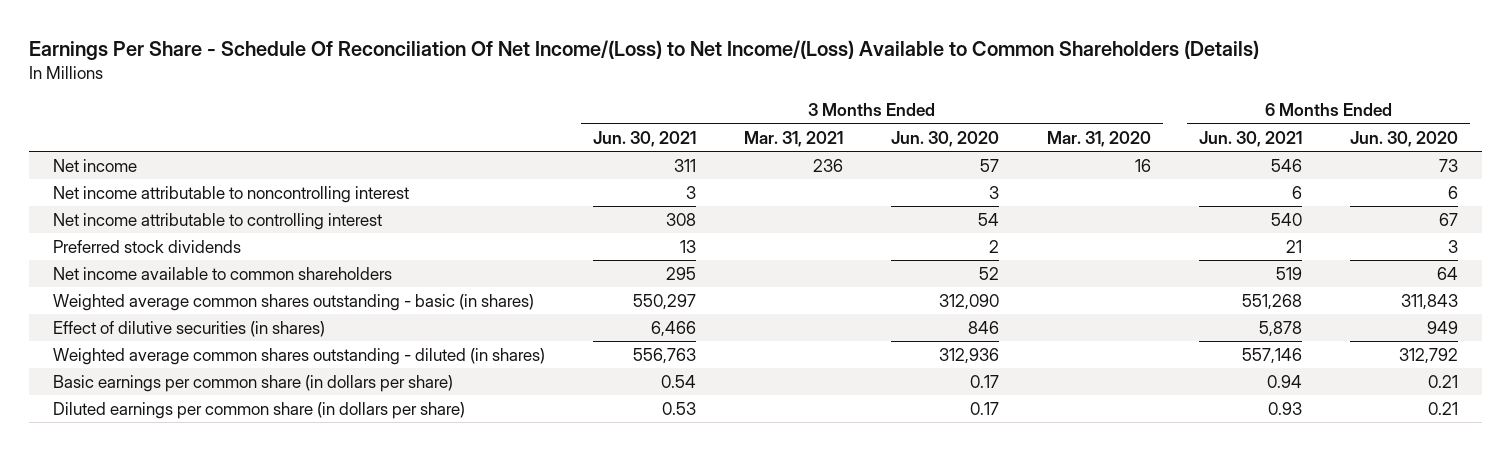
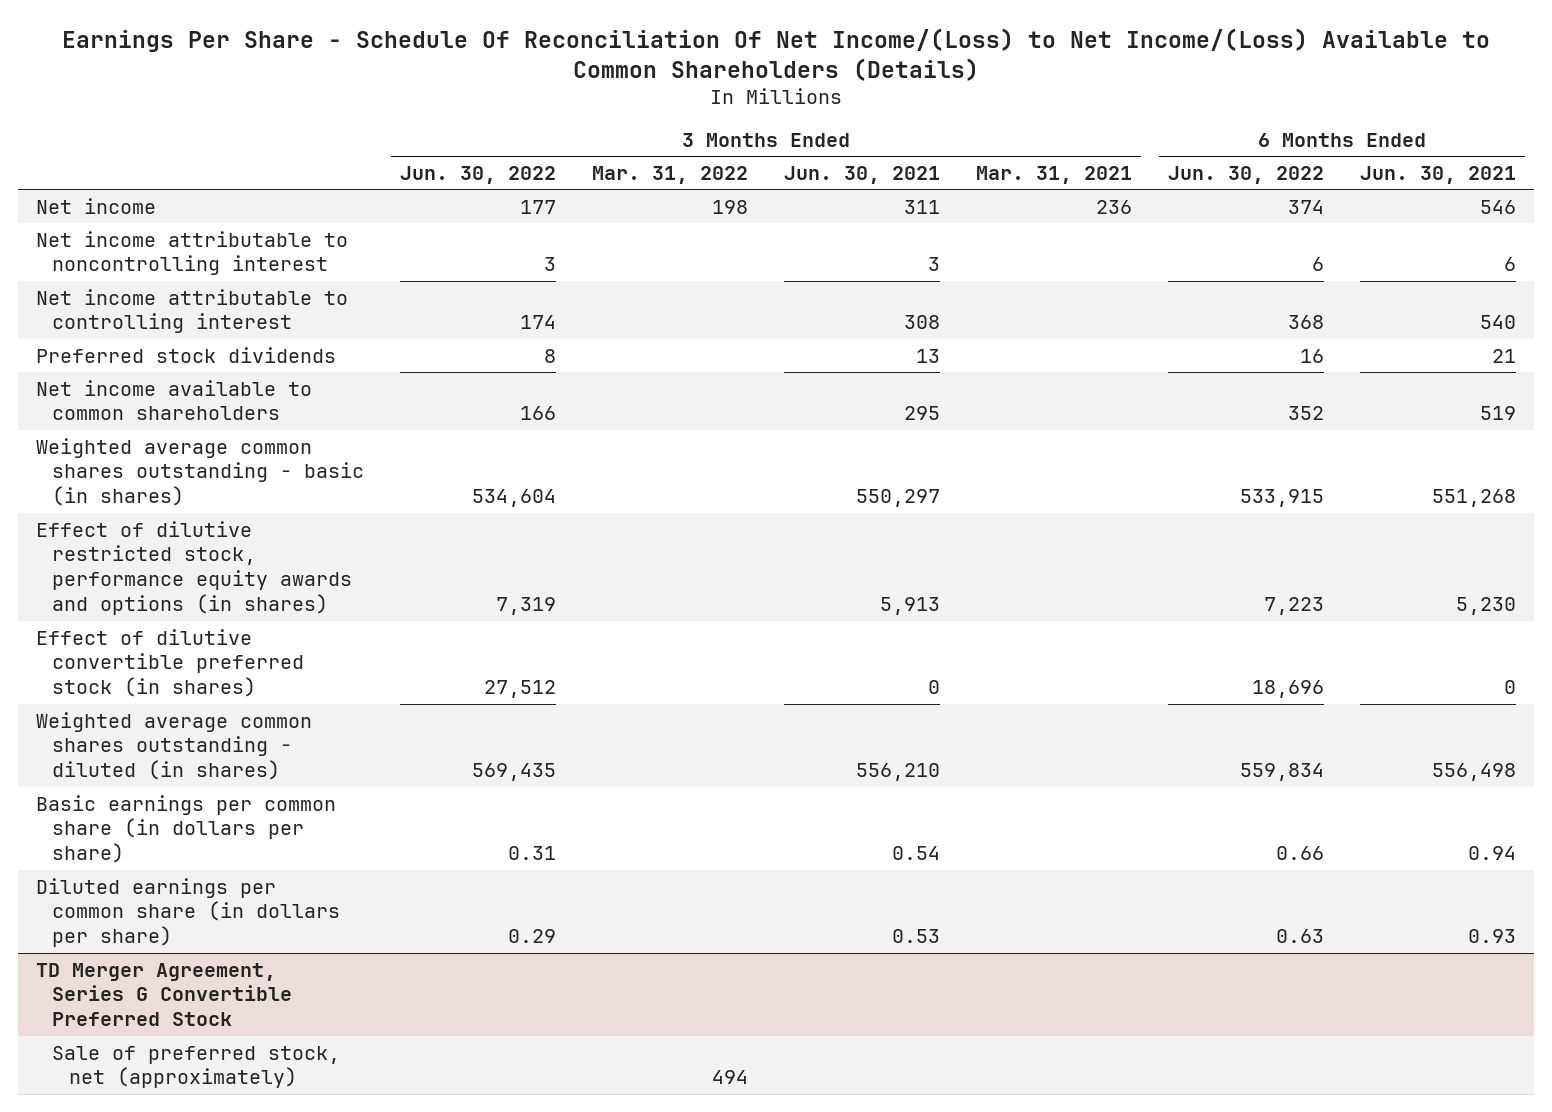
[891,130,1000,147] Jun. 30, 2020 -> none
[1047,130,1152,147] Mar. 31, 2020 -> none
[1350,130,1459,147] Jun. 30, 2020 -> none
none -> [400,165,557,184] Jun. 30, 2022
none -> [592,165,749,184] Mar. 31, 2022
none -> [1168,165,1325,184] Jun. 30, 2022
none -> [35,520,353,616] Effect of dilutive restricted stock, performance equity awards and options (in shares)
[53,320,326,337] Effect of dilutive securities (in shares) -> [35,628,305,698] Effect of dilutive convertible preferred stock (in shares)
[651,320,697,337] 6,466 -> [928,680,941,695] 0
[1259,320,1303,337] 5,878 -> [1504,680,1517,695] 0
[633,347,697,364] 556,763 -> [856,763,941,782] 556,210
[1242,347,1303,364] 557,146 -> [1432,763,1517,782] 556,498
none -> [35,962,293,1027] TD Merger Agreement, Series G Convertible Preferred Stock
none -> [52,1045,341,1089] Sale of preferred stock, net (approximately)

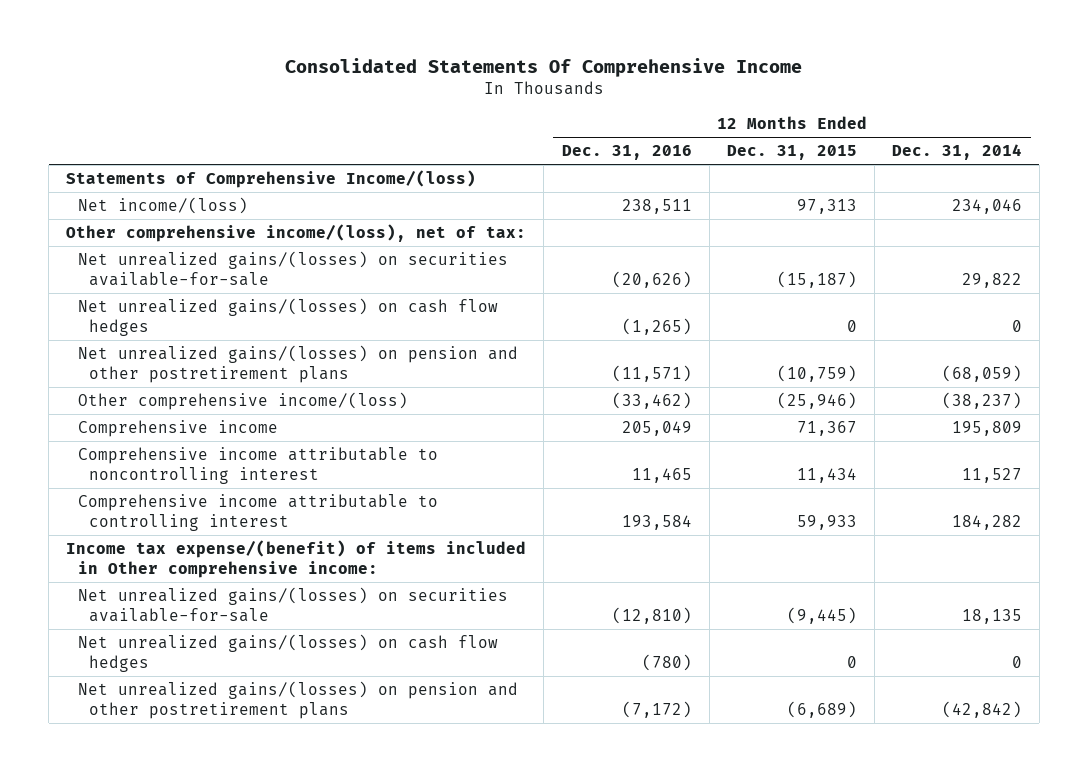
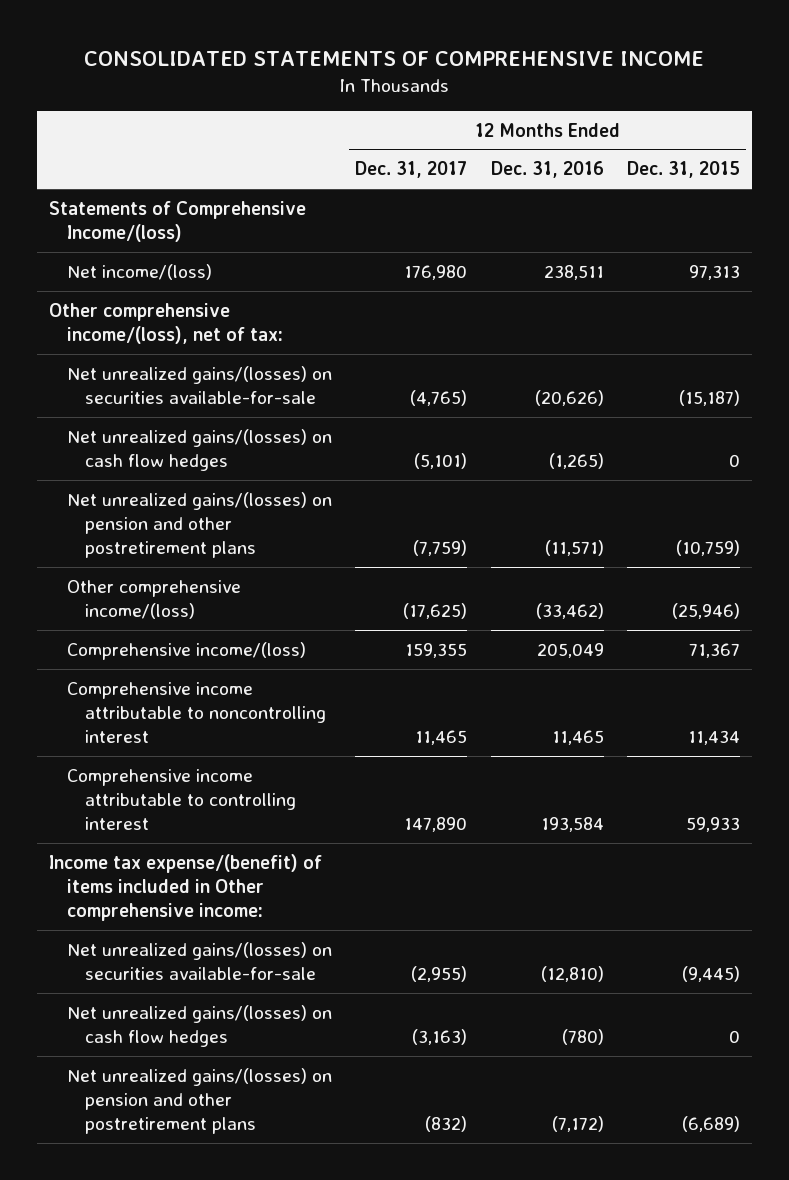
[285,58,803,78] Consolidated Statements Of Comprehensive Income -> [84,51,705,67] CONSOLIDATED STATEMENTS OF COMPREHENSIVE INCOME
[891,144,1022,161] Dec. 31, 2014 -> none
none -> [355,161,468,179] Dec. 31, 2017
[77,420,278,438] Comprehensive income -> [66,641,306,660] Comprehensive income/(loss)

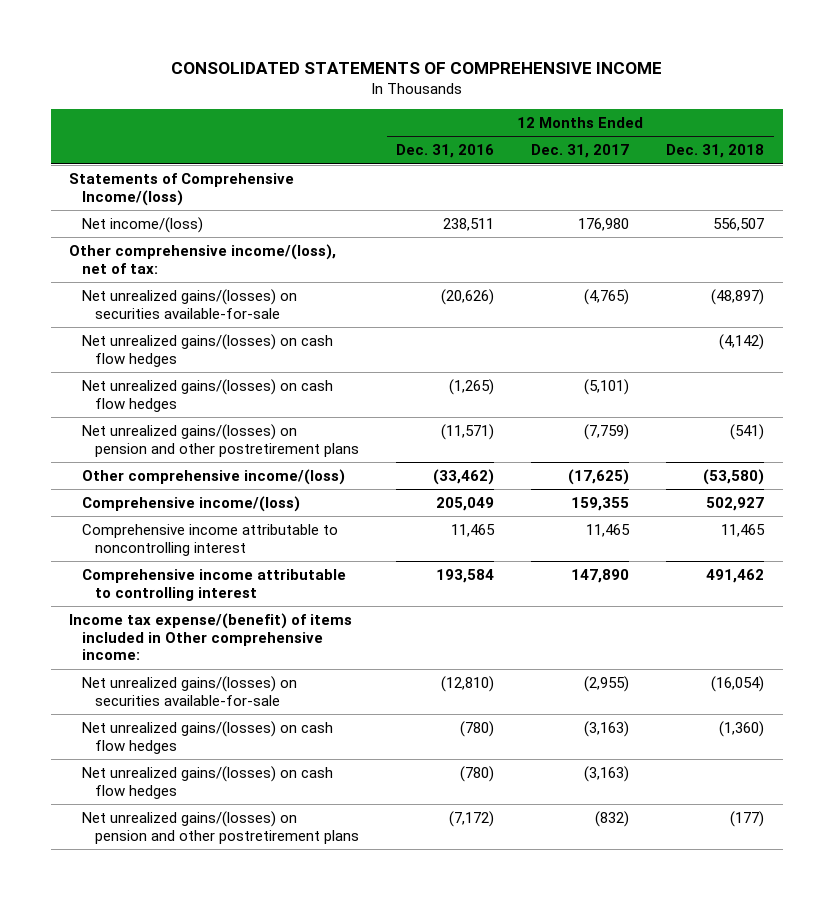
[627,161,741,179] Dec. 31, 2015 -> none
none -> [666,144,765,159] Dec. 31, 2018
none -> [82,333,334,367] Net unrealized gains/(losses) on cash flow hedges
none -> [82,765,334,799] Net unrealized gains/(losses) on cash flow hedges

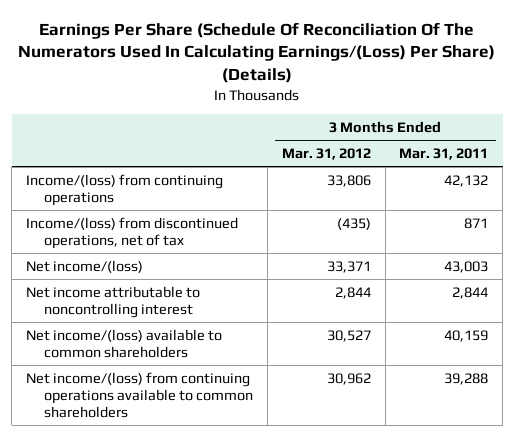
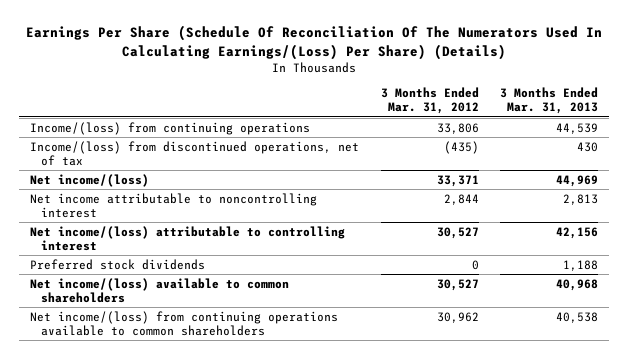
[399,147,489,160] Mar. 31, 2011 -> none
none -> [500,87,599,115] 3 Months Ended Mar. 31, 2013
none -> [29,225,345,251] Net income/(loss) attributable to controlling interest
none -> [29,258,205,270] Preferred stock dividends

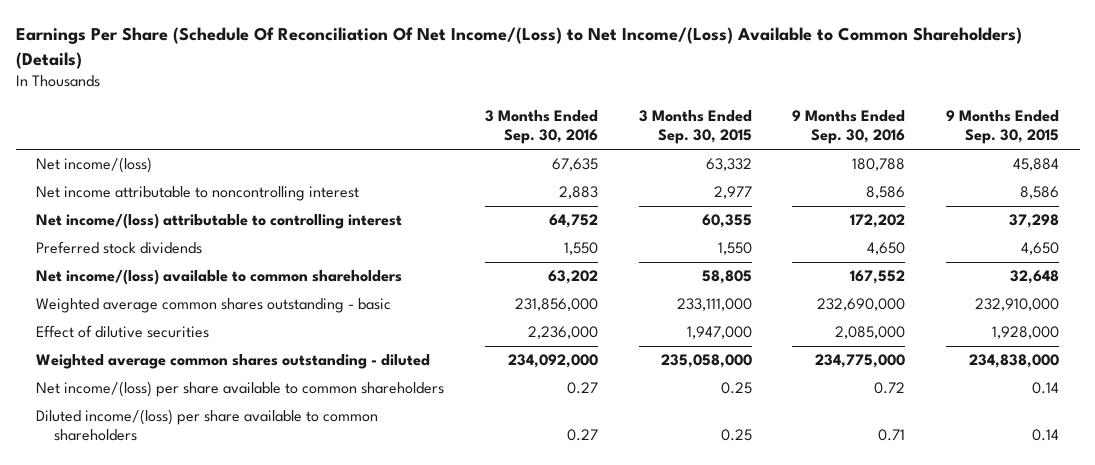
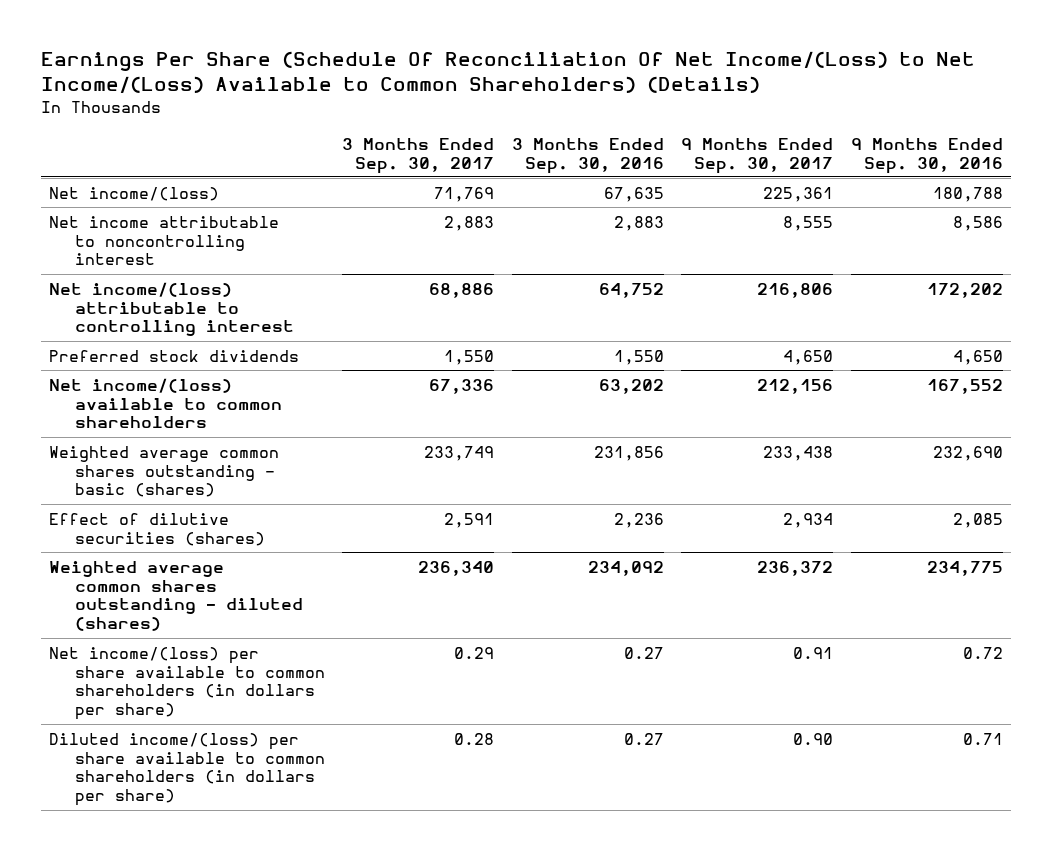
[638,110,752,145] 3 Months Ended Sep. 30, 2015 -> none
[946,110,1060,145] 9 Months Ended Sep. 30, 2015 -> none
none -> [342,137,495,174] 3 Months Ended Sep. 30, 2017
none -> [681,137,834,174] 9 Months Ended Sep. 30, 2017
[35,298,391,314] Weighted average common shares outstanding - basic -> [49,445,280,498] Weighted average common shares outstanding - basic (shares)
[514,298,598,312] 231,856,000 -> [593,445,664,461] 231,856
[817,298,906,312] 232,690,000 -> [932,445,1003,461] 232,690
[35,325,209,339] Effect of dilutive securities -> [49,512,266,546] Effect of dilutive securities (shares)
[527,326,598,340] 2,236,000 -> [613,512,664,528] 2,236
[835,326,906,340] 2,085,000 -> [952,512,1003,528] 2,085
[35,354,430,370] Weighted average common shares outstanding - diluted -> [49,560,304,632] Weighted average common shares outstanding - diluted (shares)
[507,354,598,369] 234,092,000 -> [587,560,664,576] 234,092
[815,354,906,369] 234,775,000 -> [926,560,1003,576] 234,775
[35,381,444,398] Net income/(loss) per share available to common shareholders -> [49,646,326,721] Net income/(loss) per share available to common shareholders (in dollars per share)
[35,409,378,442] Diluted income/(loss) per share available to common shareholders -> [49,732,326,807] Diluted income/(loss) per share available to common shareholders (in dollars per share)

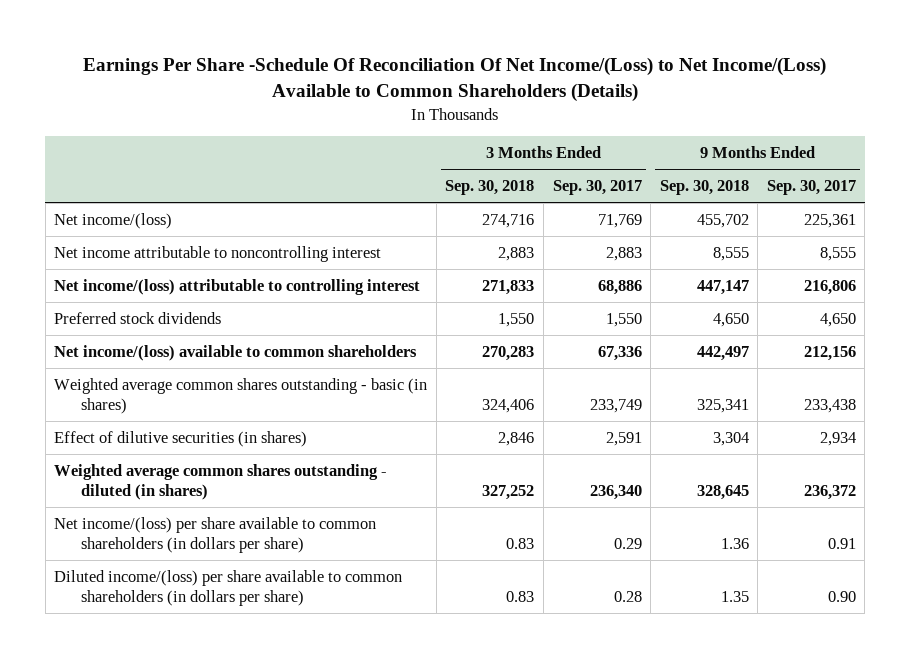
[40,50,975,93] Earnings Per Share (Schedule Of Reconciliation Of Net Income/(Loss) to Net Income/(Loss) Available to Common Shareholders) (Details) -> [83,57,827,102] Earnings Per Share -Schedule Of Reconciliation Of Net Income/(Loss) to Net Income/(Loss) Available to Common Shareholders (Details)
[511,137,664,174] 3 Months Ended Sep. 30, 2016 -> none
[850,137,1003,174] 9 Months Ended Sep. 30, 2016 -> none
none -> [445,179,535,195] Sep. 30, 2018
none -> [659,179,749,195] Sep. 30, 2018
[49,445,280,498] Weighted average common shares outstanding - basic (shares) -> [54,377,428,414] Weighted average common shares outstanding - basic (in shares)
[49,512,266,546] Effect of dilutive securities (shares) -> [54,430,308,447] Effect of dilutive securities (in shares)
[49,560,304,632] Weighted average common shares outstanding - diluted (shares) -> [54,463,388,500] Weighted average common shares outstanding - diluted (in shares)

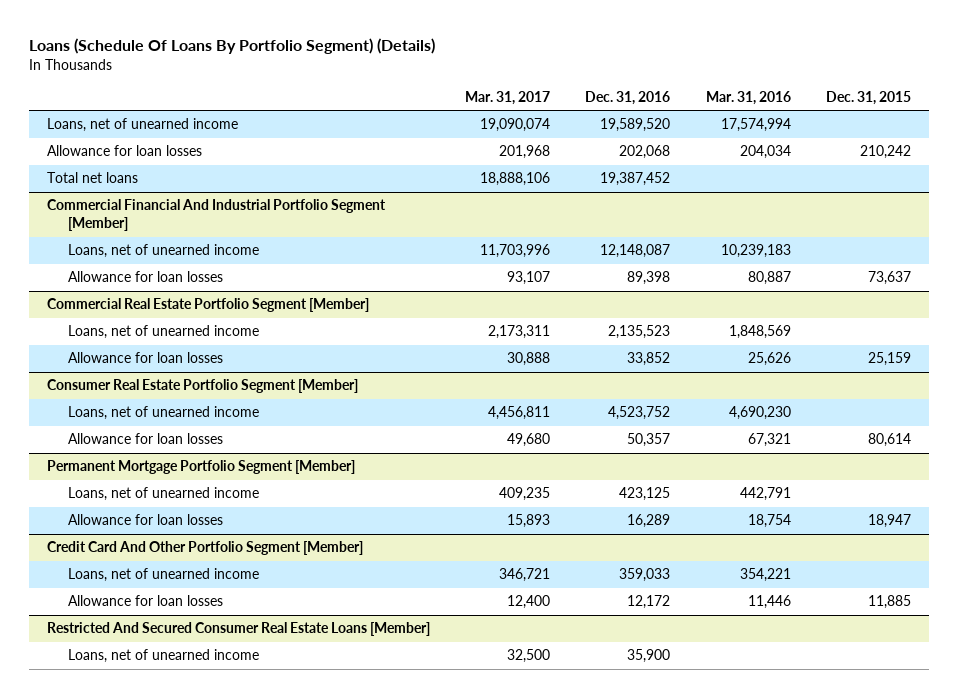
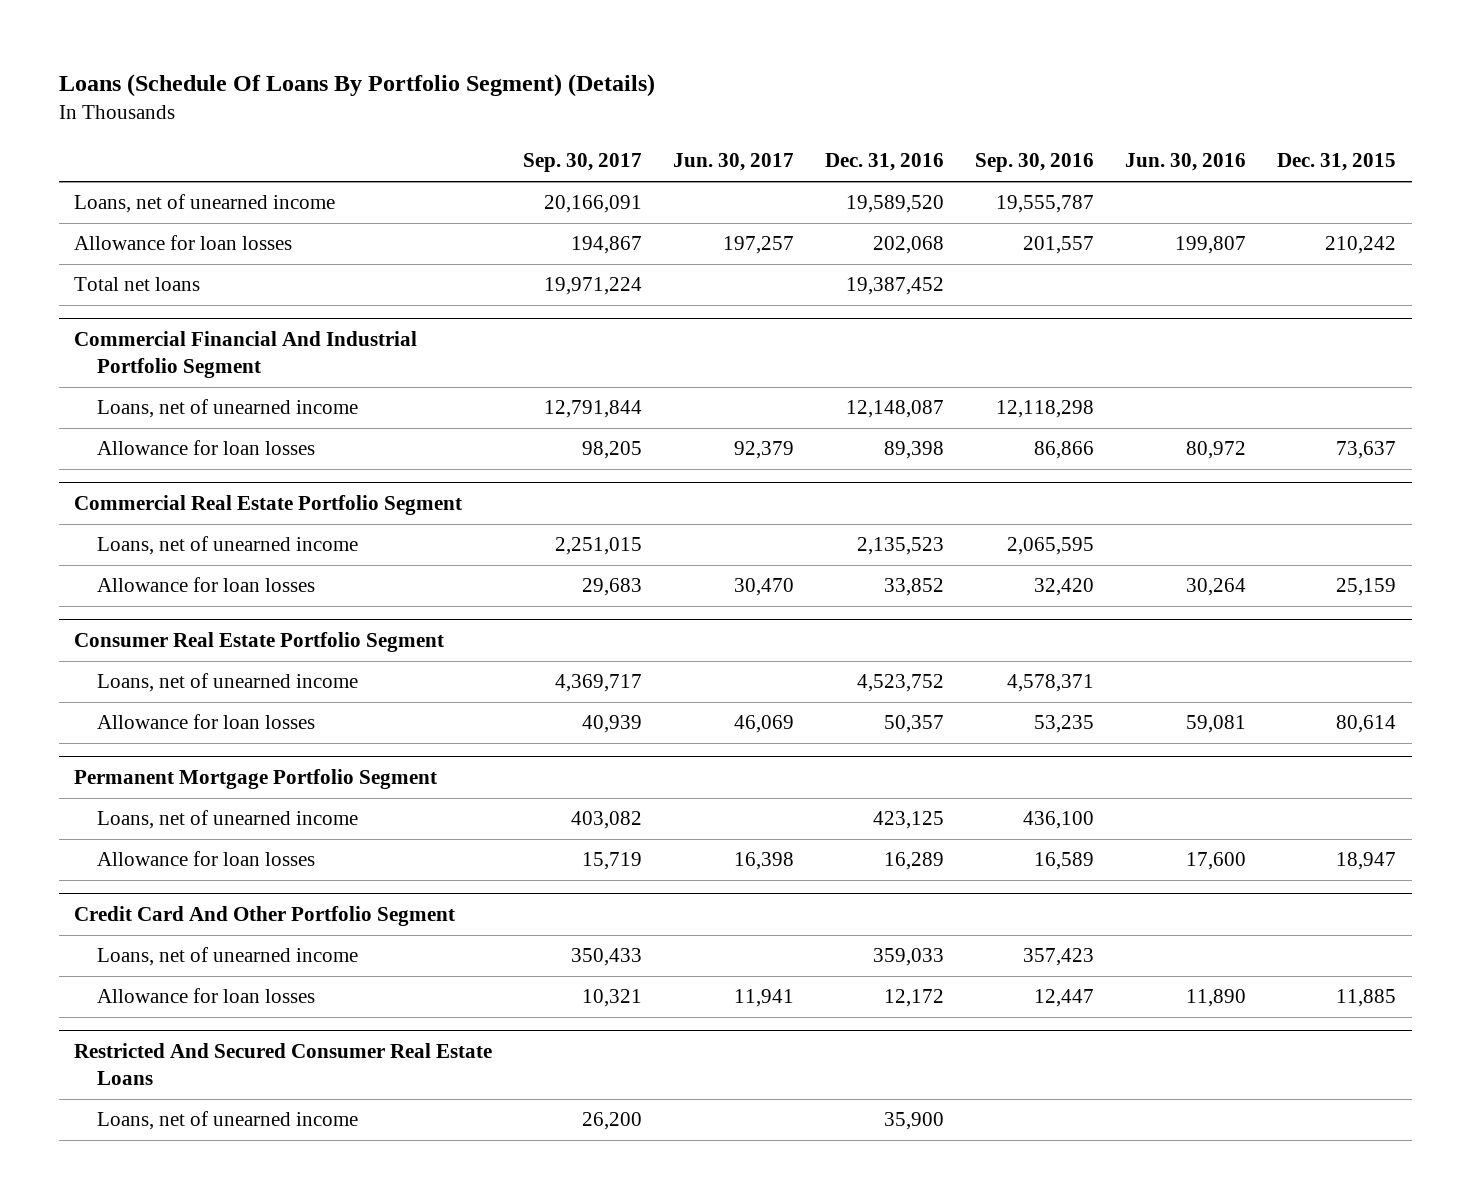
[464,90,550,105] Mar. 31, 2017 -> none
[705,90,791,105] Mar. 31, 2016 -> none
none -> [523,153,643,173] Sep. 30, 2017
none -> [673,153,795,172] Jun. 30, 2017
none -> [975,153,1095,173] Sep. 30, 2016
none -> [1125,153,1247,172] Jun. 30, 2016
[46,199,386,232] Commercial Financial And Industrial Portfolio Segment [Member] -> [74,330,418,378] Commercial Financial And Industrial Portfolio Segment
[46,298,369,313] Commercial Real Estate Portfolio Segment [Member] -> [74,494,463,515] Commercial Real Estate Portfolio Segment
[46,379,358,394] Consumer Real Estate Portfolio Segment [Member] -> [74,631,445,652] Consumer Real Estate Portfolio Segment
[46,460,355,475] Permanent Mortgage Portfolio Segment [Member] -> [74,768,438,789] Permanent Mortgage Portfolio Segment
[46,541,363,556] Credit Card And Other Portfolio Segment [Member] -> [74,905,456,926] Credit Card And Other Portfolio Segment
[46,622,430,637] Restricted And Secured Consumer Real Estate Loans [Member] -> [74,1042,493,1085] Restricted And Secured Consumer Real Estate Loans

